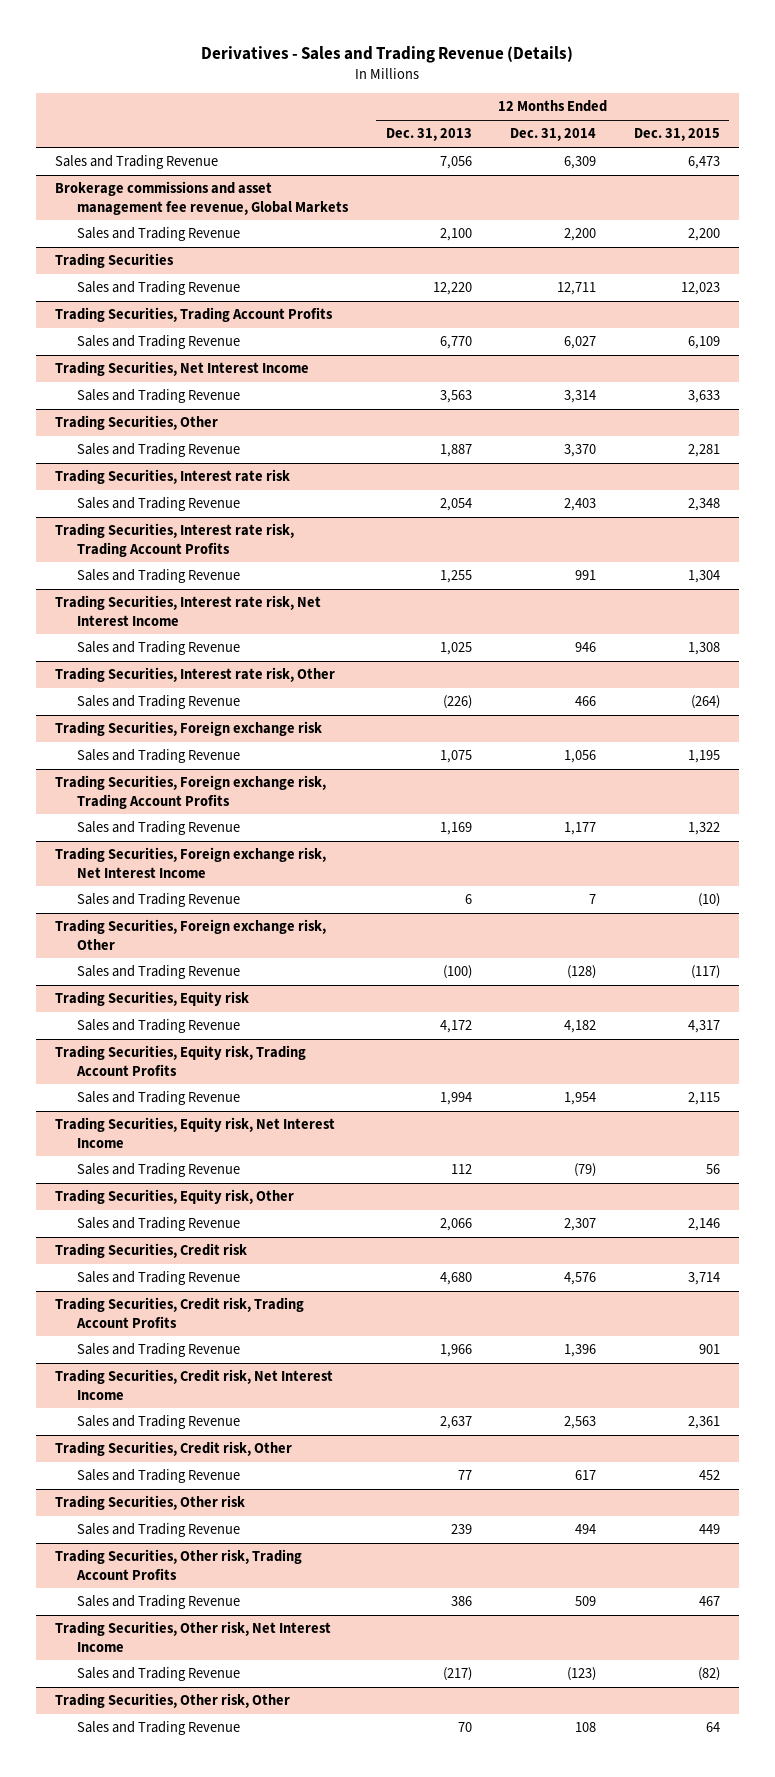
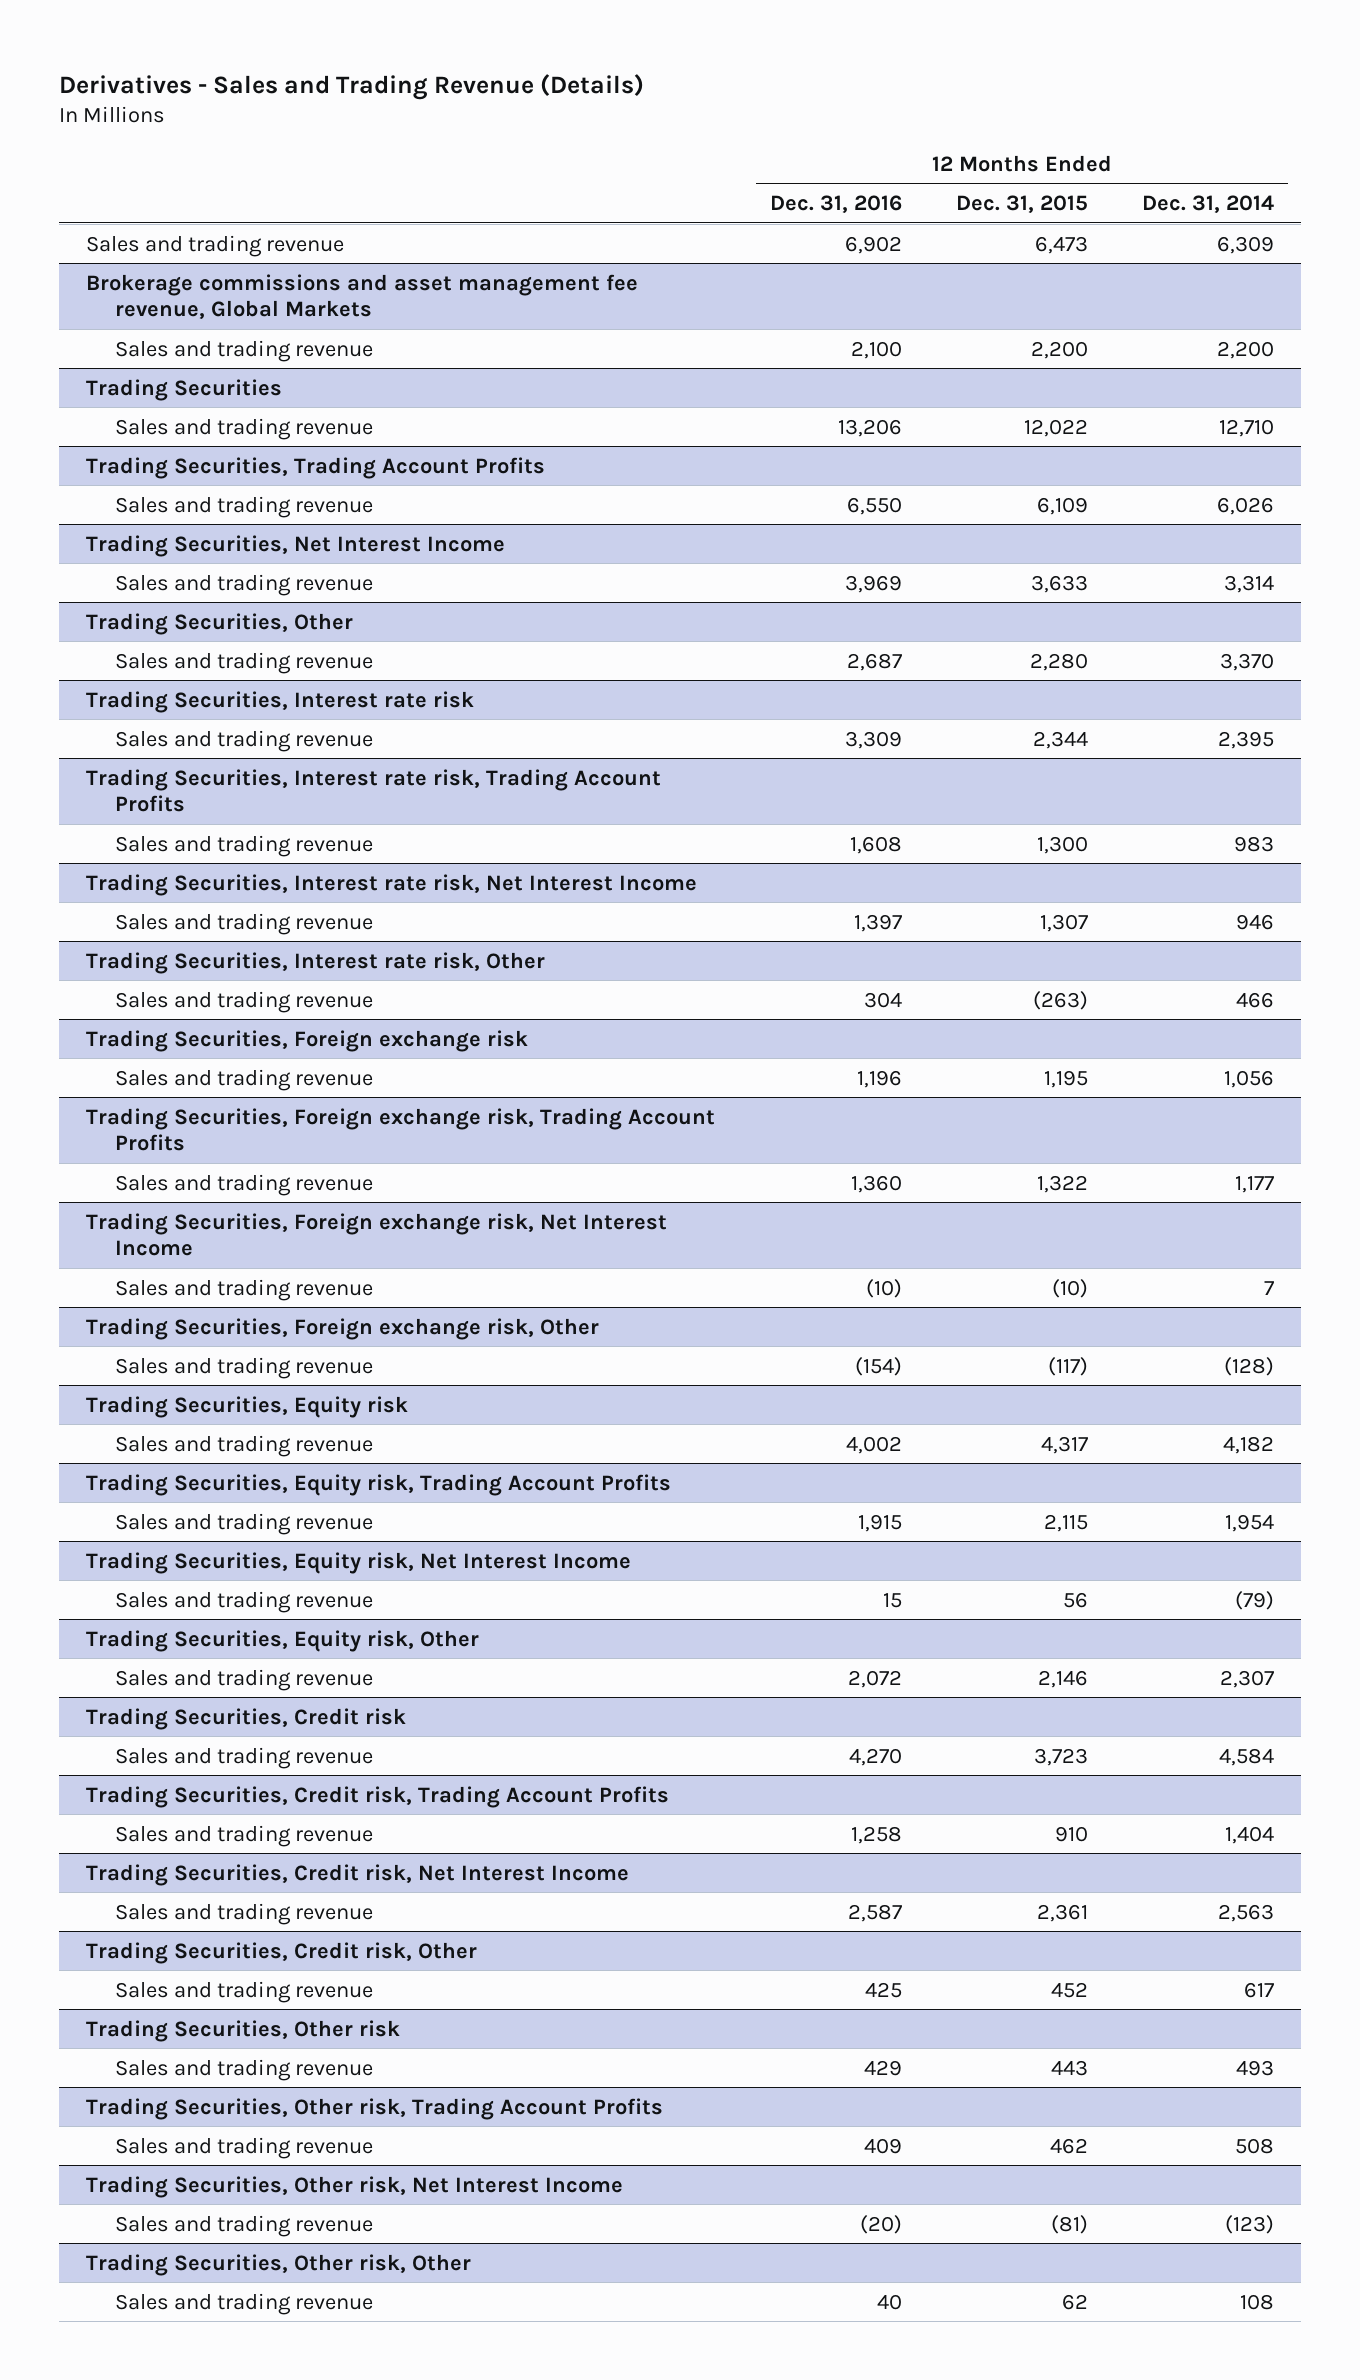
[385,128,472,142] Dec. 31, 2013 -> none
none -> [769,195,902,214] Dec. 31, 2016
[55,155,219,170] Sales and Trading Revenue -> [86,234,345,257] Sales and trading revenue
[76,227,240,242] Sales and Trading Revenue -> [115,339,374,362] Sales and trading revenue
[76,281,240,296] Sales and Trading Revenue -> [115,417,374,440] Sales and trading revenue
[556,282,596,296] 12,711 -> [1219,418,1275,437] 12,710
[680,282,720,296] 12,023 -> [1023,418,1088,437] 12,022
[76,335,240,350] Sales and Trading Revenue -> [115,495,374,518] Sales and trading revenue
[563,336,596,350] 6,027 -> [1217,496,1275,515] 6,026
[76,389,240,404] Sales and Trading Revenue -> [115,573,374,596] Sales and trading revenue
[76,443,240,458] Sales and Trading Revenue -> [115,651,374,674] Sales and trading revenue
[687,444,720,458] 2,281 -> [1029,652,1088,671] 2,280
[76,497,240,512] Sales and Trading Revenue -> [115,729,374,752] Sales and trading revenue
[563,498,596,512] 2,403 -> [1218,730,1275,749] 2,395
[687,498,720,512] 2,348 -> [1032,730,1088,749] 2,344
[76,569,240,584] Sales and Trading Revenue -> [115,834,374,857] Sales and trading revenue
[574,570,596,581] 991 -> [1234,835,1275,852] 983
[687,570,720,584] 1,304 -> [1036,835,1088,854] 1,300
[76,641,240,656] Sales and Trading Revenue -> [115,912,374,935] Sales and trading revenue
[687,642,720,656] 1,308 -> [1039,913,1088,932] 1,307
[76,695,240,710] Sales and Trading Revenue -> [115,990,374,1013] Sales and trading revenue
[690,695,720,710] (264) -> [1032,990,1088,1010] (263)
[76,749,240,764] Sales and Trading Revenue -> [115,1068,374,1091] Sales and trading revenue
[76,821,240,836] Sales and Trading Revenue -> [115,1173,374,1196] Sales and trading revenue
[76,893,240,908] Sales and Trading Revenue -> [115,1278,374,1301] Sales and trading revenue
[76,965,240,980] Sales and Trading Revenue -> [115,1356,374,1379] Sales and trading revenue
[76,1019,240,1034] Sales and Trading Revenue -> [115,1434,374,1457] Sales and trading revenue
[76,1091,240,1106] Sales and Trading Revenue -> [115,1512,374,1535] Sales and trading revenue
[76,1163,240,1178] Sales and Trading Revenue -> [115,1590,374,1613] Sales and trading revenue
[76,1217,240,1232] Sales and Trading Revenue -> [115,1668,374,1691] Sales and trading revenue
[76,1271,240,1286] Sales and Trading Revenue -> [115,1746,374,1769] Sales and trading revenue
[563,1272,596,1286] 4,576 -> [1219,1747,1275,1766] 4,584
[687,1272,720,1286] 3,714 -> [1033,1747,1088,1766] 3,723
[76,1343,240,1358] Sales and Trading Revenue -> [115,1824,374,1847] Sales and trading revenue
[563,1344,596,1358] 1,396 -> [1225,1825,1275,1844] 1,404
[698,1344,720,1355] 901 -> [1054,1825,1088,1842] 910
[76,1415,240,1430] Sales and Trading Revenue -> [115,1902,374,1925] Sales and trading revenue
[76,1469,240,1484] Sales and Trading Revenue -> [115,1980,374,2003] Sales and trading revenue
[76,1523,240,1538] Sales and Trading Revenue -> [115,2058,374,2081] Sales and trading revenue
[574,1524,596,1535] 494 -> [1236,2059,1275,2076] 493
[698,1524,720,1535] 449 -> [1050,2059,1088,2076] 443
[76,1595,240,1610] Sales and Trading Revenue -> [115,2136,374,2159] Sales and trading revenue
[574,1596,596,1607] 509 -> [1235,2137,1275,2154] 508
[698,1596,720,1607] 467 -> [1049,2137,1088,2154] 462
[76,1667,240,1682] Sales and Trading Revenue -> [115,2214,374,2237] Sales and trading revenue
[697,1667,720,1682] (82) -> [1050,2214,1088,2234] (81)
[76,1721,240,1736] Sales and Trading Revenue -> [115,2292,374,2315] Sales and trading revenue
[705,1722,720,1733] 64 -> [1061,2293,1088,2310] 62

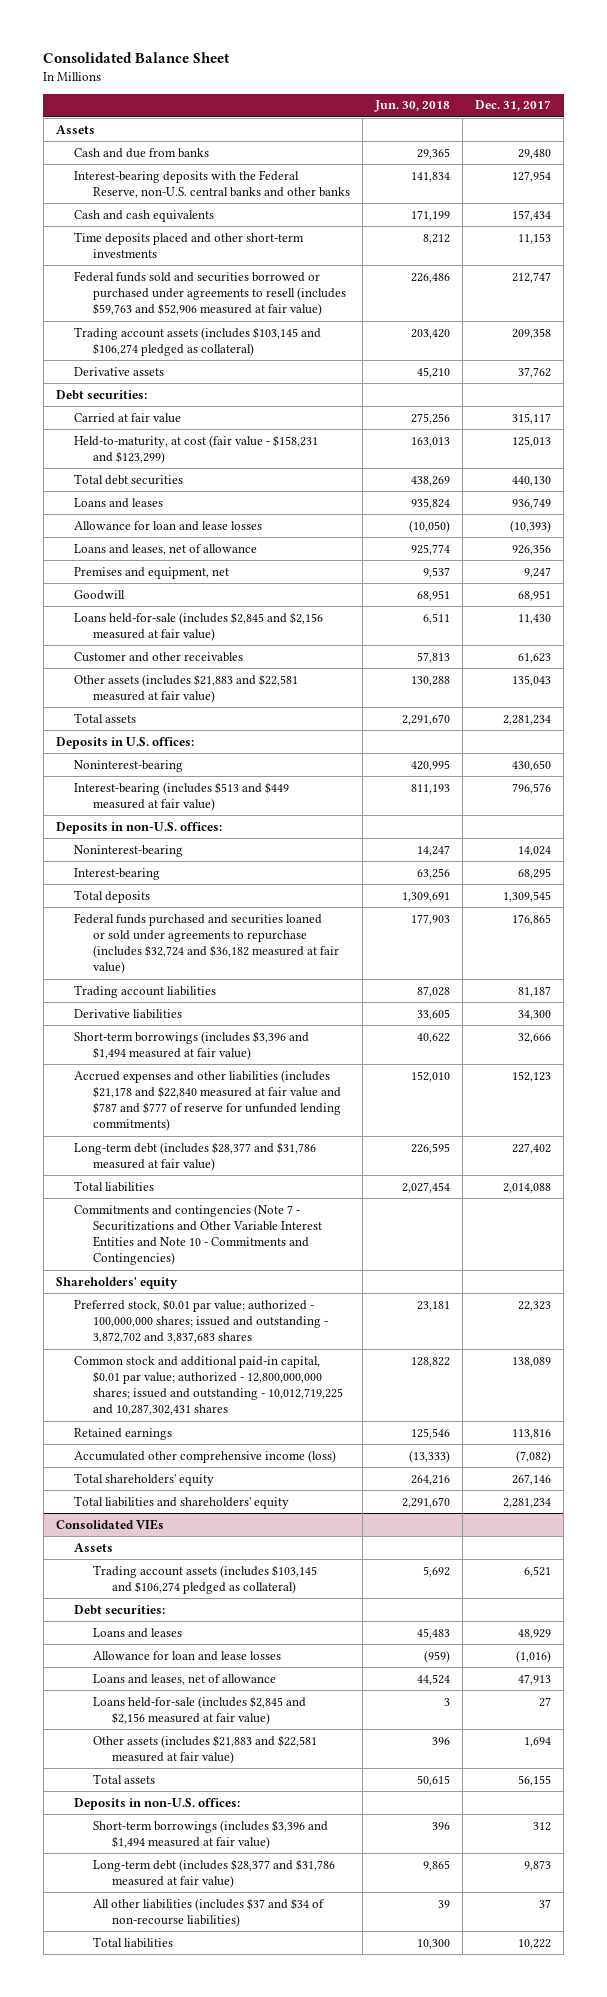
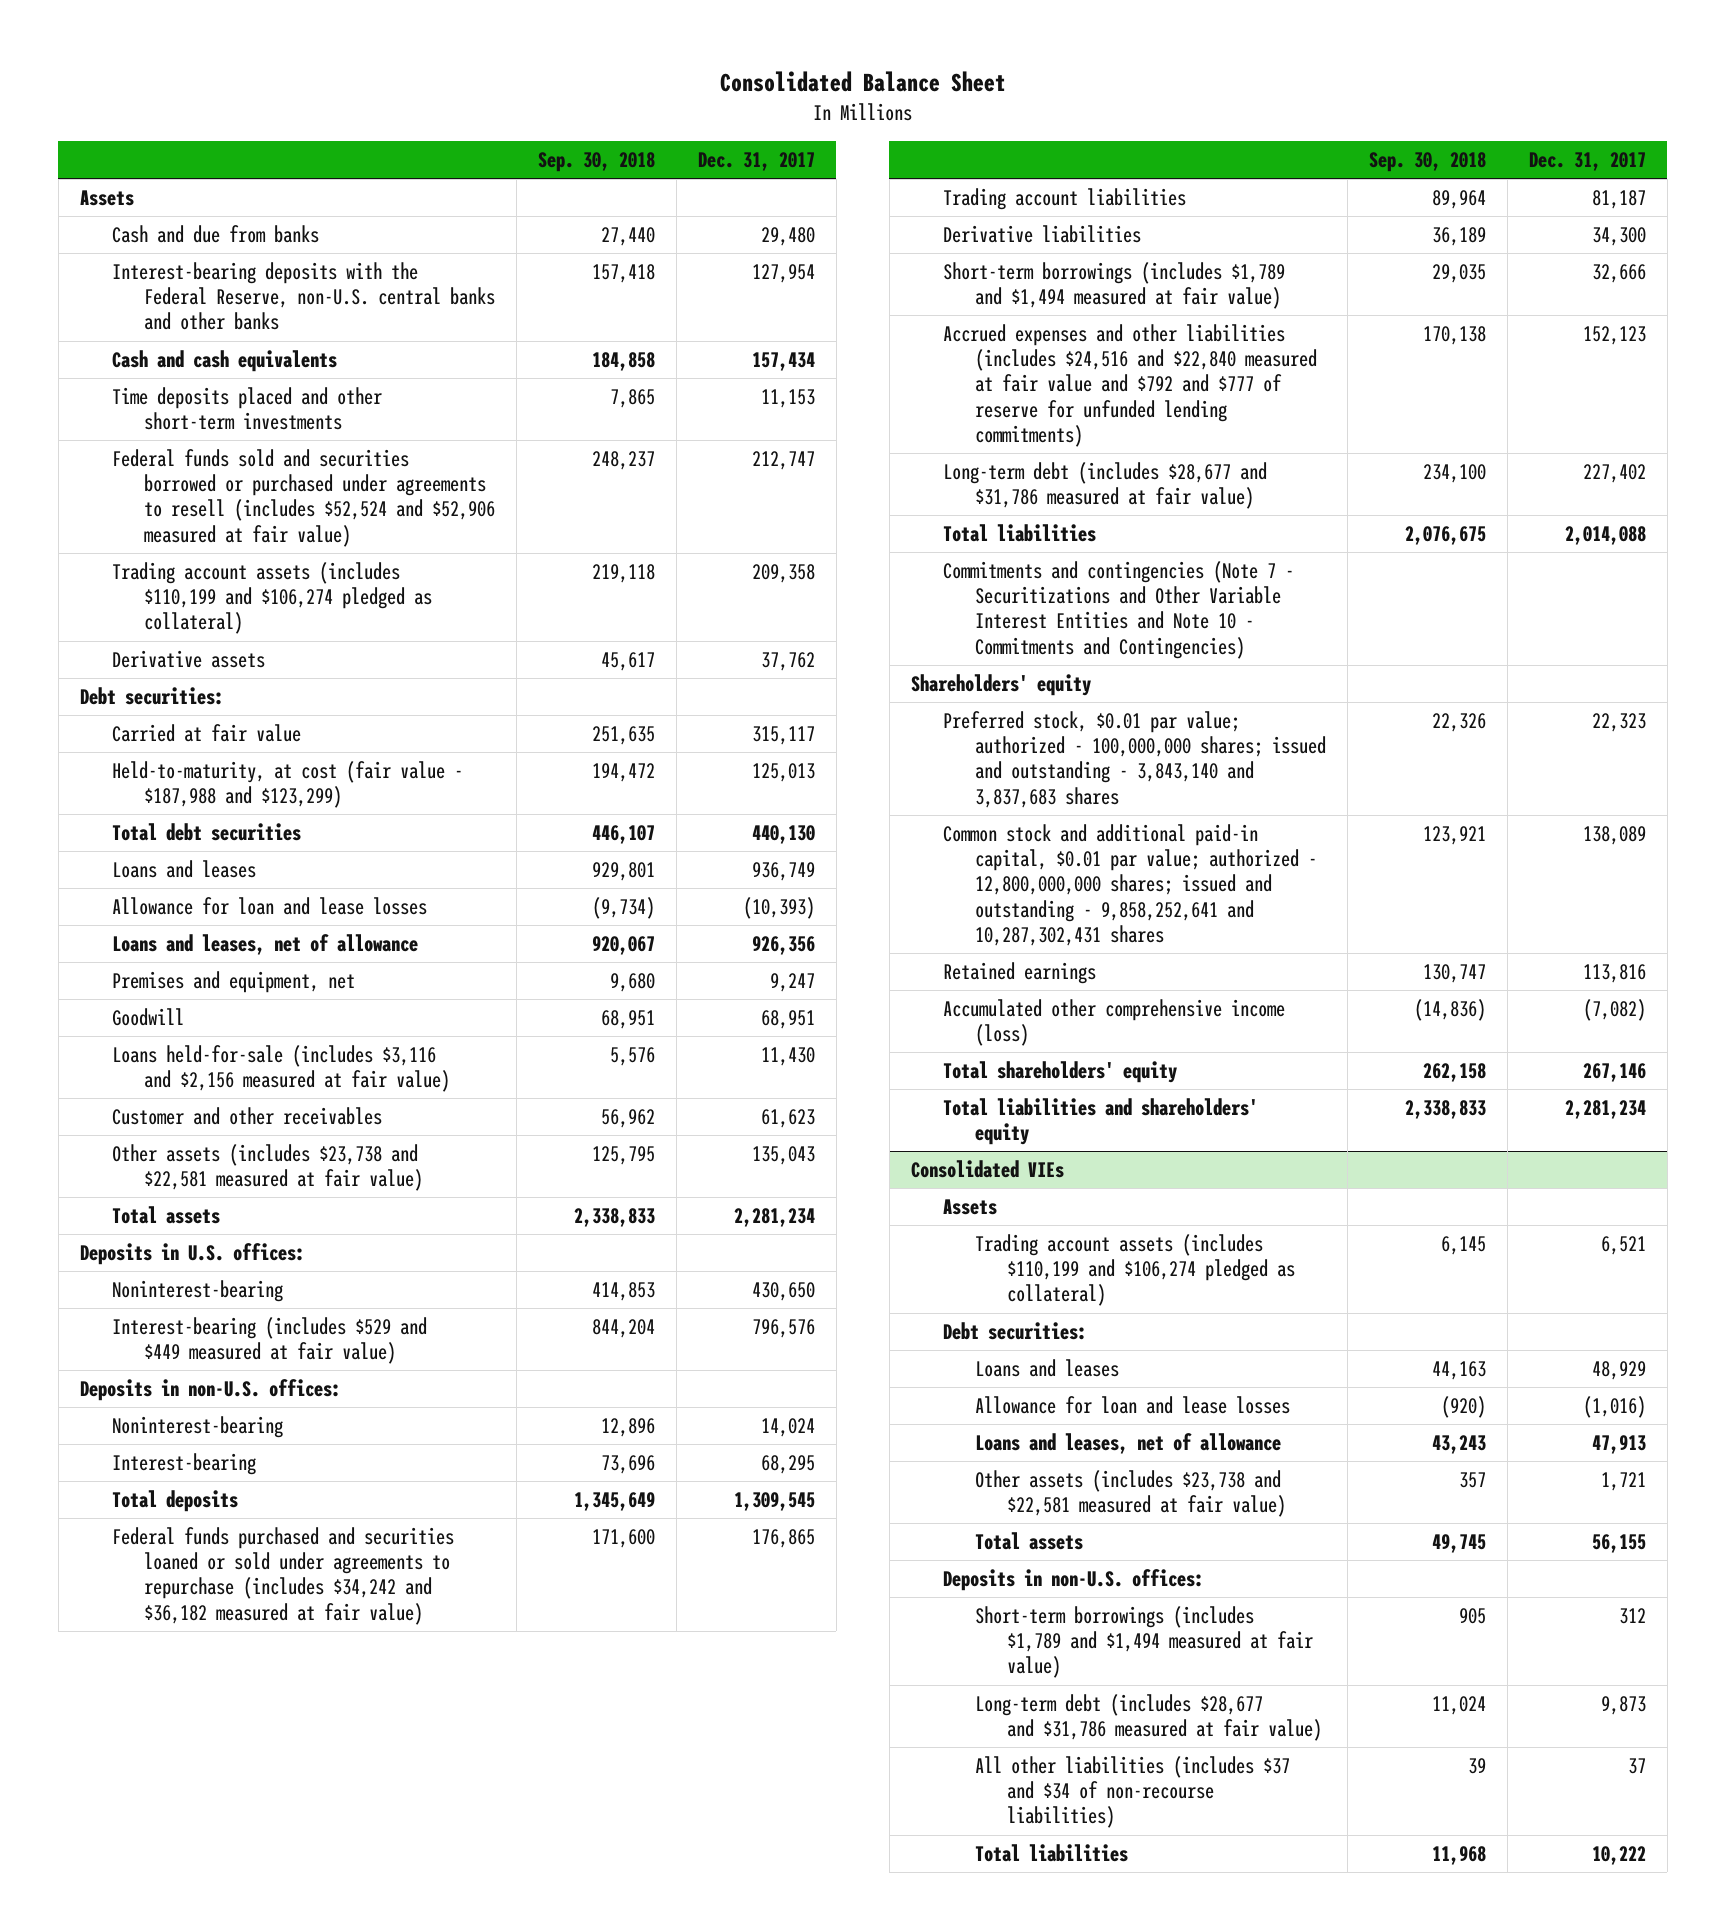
[374,100,451,113] Jun. 30, 2018 -> none
none -> [538,151,656,172] Sep. 30, 2018
[74,270,347,317] Federal funds sold and securities borrowed or purchased under agreements to resell (includes $59,763 and $52,906 measured at fair value) -> [112,448,496,547] Federal funds sold and securities borrowed or purchased under agreements to resell (includes $52,524 and $52,906 measured at fair value)
[74,326,322,356] Trading account assets (includes $103,145 and $106,274 pledged as collateral) -> [112,561,433,635] Trading account assets (includes $110,199 and $106,274 pledged as collateral)
[74,434,319,464] Held-to-maturity, at cost (fair value - $158,231 and $123,299) -> [112,760,464,809] Held-to-maturity, at cost (fair value - $187,988 and $123,299)
[74,611,324,641] Loans held-for-sale (includes $2,845 and $2,156 measured at fair value) -> [112,1044,451,1093] Loans held-for-sale (includes $3,116 and $2,156 measured at fair value)
[74,673,299,703] Other assets (includes $21,883 and $22,581 measured at fair value) -> [112,1143,424,1192] Other assets (includes $23,738 and $22,581 measured at fair value)
[74,781,290,811] Interest-bearing (includes $513 and $449 measured at fair value) -> [112,1316,428,1365] Interest-bearing (includes $529 and $449 measured at fair value)
[74,912,340,975] Federal funds purchased and securities loaned or sold under agreements to repurchase (includes $32,724 and $36,182 measured at fair value) -> [112,1526,455,1625] Federal funds purchased and securities loaned or sold under agreements to repurchase (includes $34,242 and $36,182 measured at fair value)
[74,1030,310,1060] Short-term borrowings (includes $3,396 and $1,494 measured at fair value) -> [942,261,1285,310] Short-term borrowings (includes $1,789 and $1,494 measured at fair value)
[74,1069,342,1132] Accrued expenses and other liabilities (includes $21,178 and $22,840 measured at fair value and $787 and $777 of reserve for unfunded lending commitments) -> [942,323,1318,448] Accrued expenses and other liabilities (includes $24,516 and $22,840 measured at fair value and $792 and $777 of reserve for unfunded lending commitments)
[74,1141,317,1171] Long-term debt (includes $28,377 and $31,786 measured at fair value) -> [942,461,1267,510] Long-term debt (includes $28,677 and $31,786 measured at fair value)
[74,1298,329,1344] Preferred stock, $0.01 par value; authorized - 100,000,000 shares; issued and outstanding - 3,872,702 and 3,837,683 shares -> [942,710,1327,808] Preferred stock, $0.01 par value; authorized - 100,000,000 shares; issued and outstanding - 3,843,140 and 3,837,683 shares
[74,1355,344,1416] Common stock and additional paid-in capital, $0.01 par value; authorized - 12,800,000,000 shares; issued and outstanding - 10,012,719,225 and 10,287,302,431 shares -> [942,823,1318,947] Common stock and additional paid-in capital, $0.01 par value; authorized - 12,800,000,000 shares; issued and outstanding - 9,858,252,641 and 10,287,302,431 shares
[93,1564,318,1594] Trading account assets (includes $103,145 and $106,274 pledged as collateral) -> [975,1233,1296,1307] Trading account assets (includes $110,199 and $106,274 pledged as collateral)
[93,1695,307,1725] Loans held-for-sale (includes $2,845 and $2,156 measured at fair value) -> none
[93,1734,318,1764] Other assets (includes $21,883 and $22,581 measured at fair value) -> [975,1469,1287,1518] Other assets (includes $23,738 and $22,581 measured at fair value)
[524,1736,552,1747] 1,694 -> [1600,1471,1646,1491] 1,721
[93,1819,329,1849] Short-term borrowings (includes $3,396 and $1,494 measured at fair value) -> [975,1605,1314,1679] Short-term borrowings (includes $1,789 and $1,494 measured at fair value)
[93,1858,336,1888] Long-term debt (includes $28,377 and $31,786 measured at fair value) -> [975,1693,1323,1742] Long-term debt (includes $28,677 and $31,786 measured at fair value)

